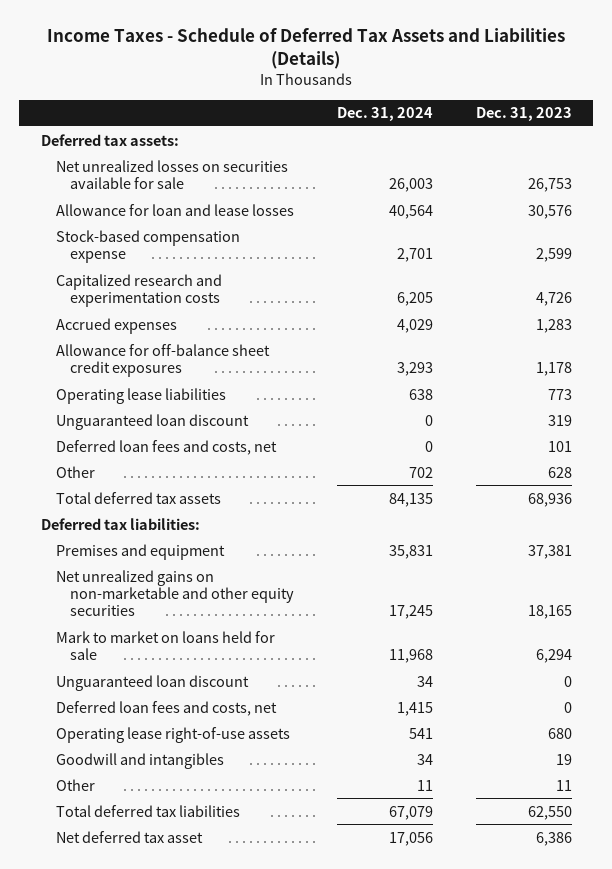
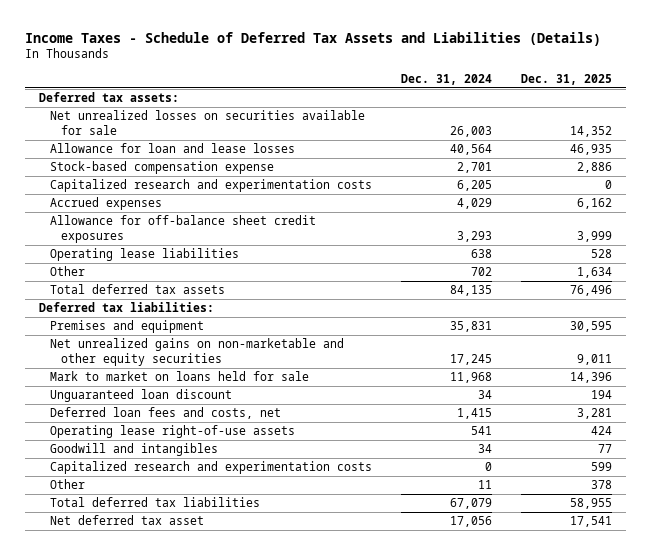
[475,107,572,122] Dec. 31, 2023 -> none
none -> [520,73,612,85] Dec. 31, 2025
[55,413,249,430] Unguaranteed loan discount -> none
[55,439,277,455] Deferred loan fees and costs, net -> none
none -> [50,461,373,475] Capitalized research and experimentation costs

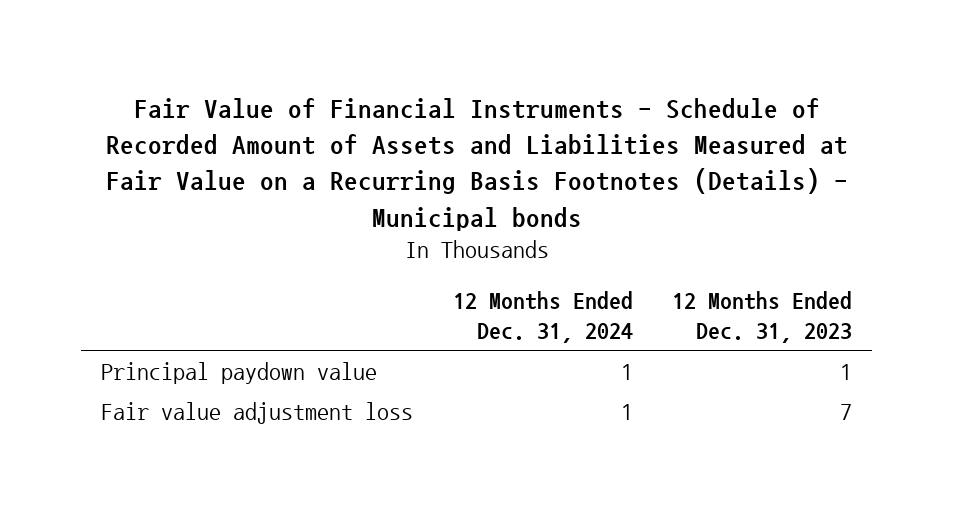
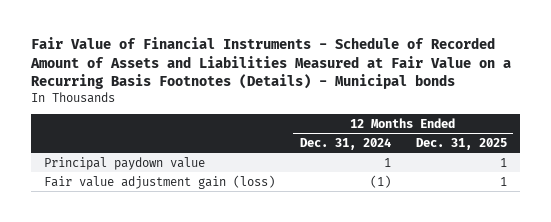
[672,290,853,343] 12 Months Ended Dec. 31, 2023 -> none
none -> [416,137,508,150] Dec. 31, 2025
[100,401,413,424] Fair value adjustment loss -> [43,174,275,189] Fair value adjustment gain (loss)
[620,403,633,420] 1 -> [369,174,391,188] (1)

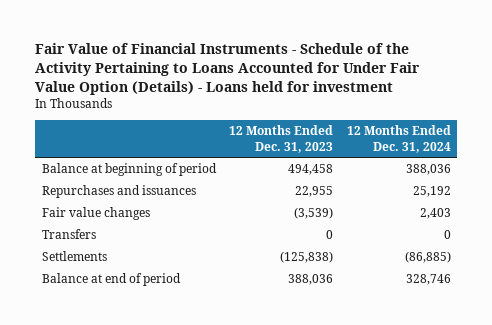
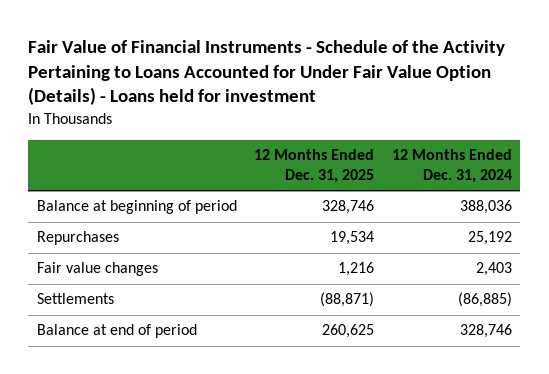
[229,125,334,153] 12 Months Ended Dec. 31, 2023 -> none
none -> [254,149,375,184] 12 Months Ended Dec. 31, 2025
[41,185,196,199] Repurchases and issuances -> [37,231,120,246] Repurchases
[41,229,96,240] Transfers -> none

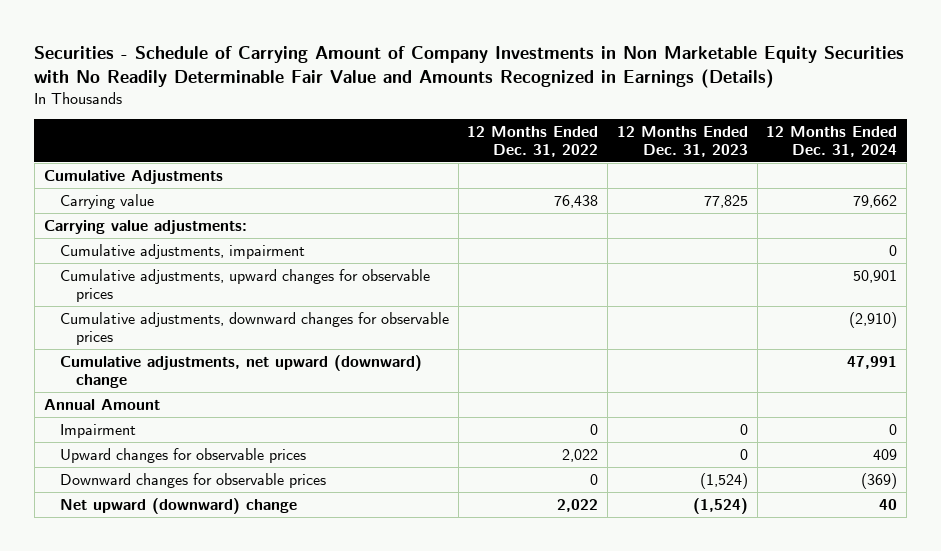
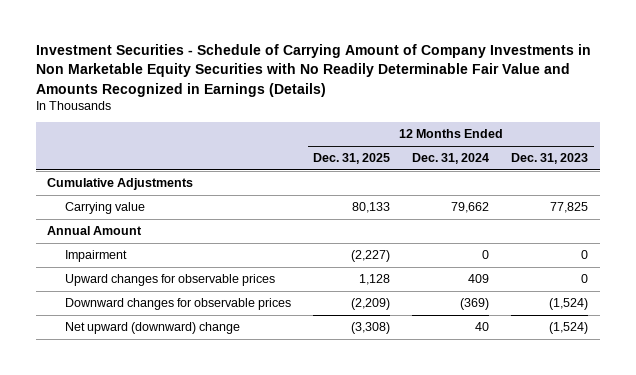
[34,45,905,88] Securities - Schedule of Carrying Amount of Company Investments in Non Marketable Equity Securities with No Readily Determinable Fair Value and Amounts Recognized in Earnings (Details) -> [36,44,592,97] Investment Securities - Schedule of Carrying Amount of Company Investments in Non Marketable Equity Securities with No Readily Determinable Fair Value and Amounts Recognized in Earnings (Details)
[467,125,599,157] 12 Months Ended Dec. 31, 2022 -> none
none -> [313,153,391,165] Dec. 31, 2025
[43,219,247,234] Carrying value adjustments: -> none
[59,243,305,259] Cumulative adjustments, impairment -> none
[59,268,430,302] Cumulative adjustments, upward changes for observable prices -> none
[59,311,449,345] Cumulative adjustments, downward changes for observable prices -> none
[59,354,422,388] Cumulative adjustments, net upward (downward) change -> none

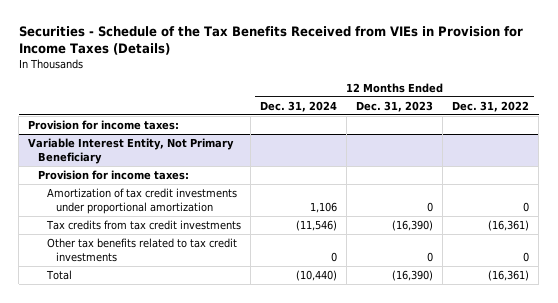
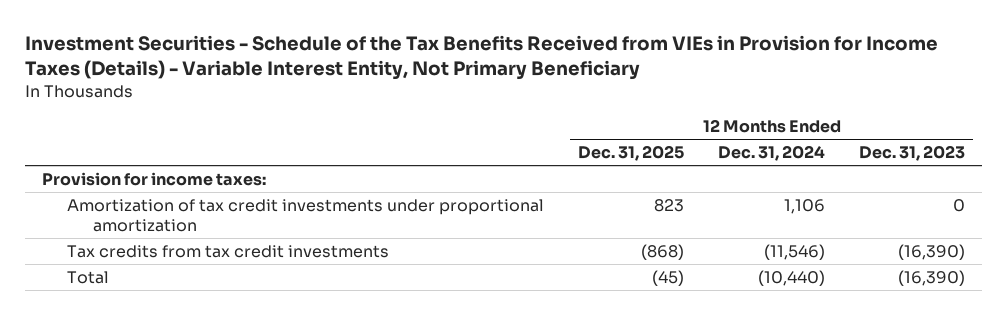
[18,25,523,56] Securities - Schedule of the Tax Benefits Received from VIEs in Provision for Income Taxes (Details) -> [25,35,939,81] Investment Securities - Schedule of the Tax Benefits Received from VIEs in Provision for Income Taxes (Details) - Variable Interest Entity, Not Primary Beneficiary
[452,100,530,112] Dec. 31, 2022 -> none
none -> [578,145,685,162] Dec. 31, 2025
[28,138,235,164] Variable Interest Entity, Not Primary Beneficiary -> none
[37,170,189,181] Provision for income taxes: -> none
[46,238,237,262] Other tax benefits related to tax credit investments -> none

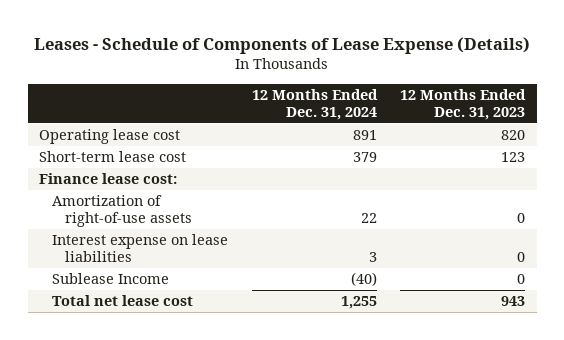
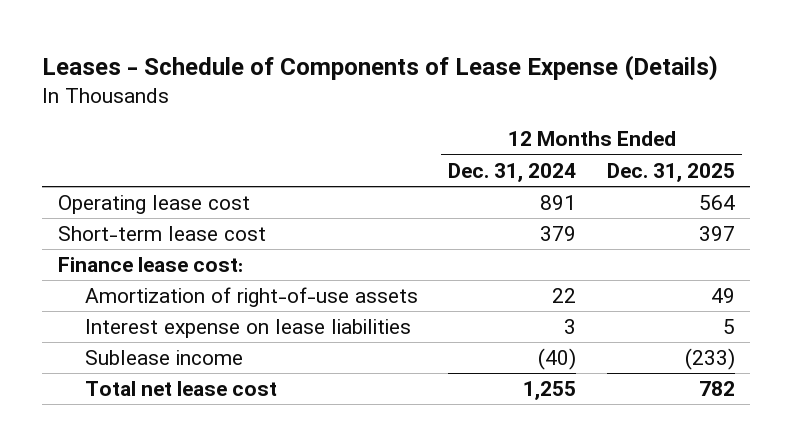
[399,89,526,121] 12 Months Ended Dec. 31, 2023 -> none
none -> [606,162,735,182] Dec. 31, 2025
[52,273,170,285] Sublease Income -> [84,350,243,366] Sublease income

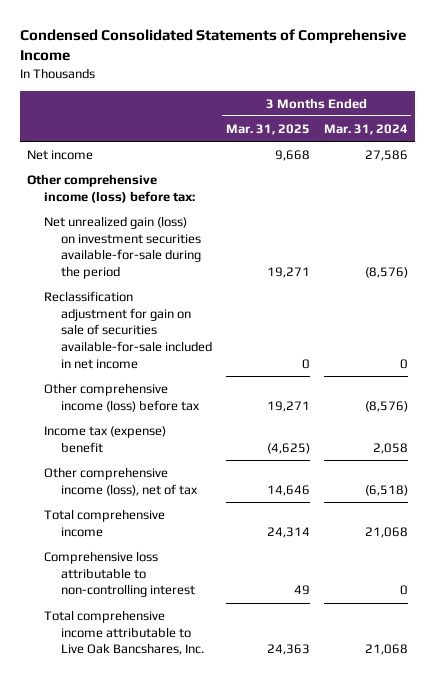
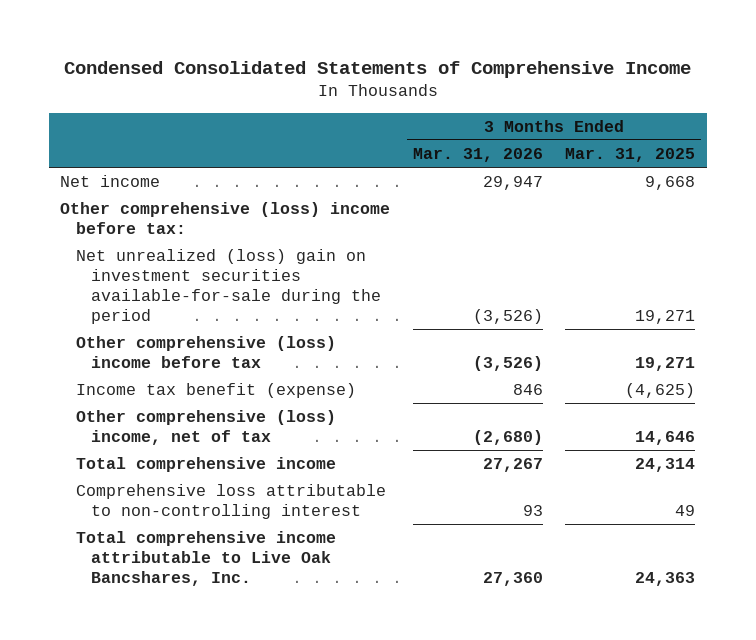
[323,123,408,135] Mar. 31, 2024 -> none
none -> [412,147,543,162] Mar. 31, 2026
[43,290,212,369] Reclassification adjustment for gain on sale of securities available-for-sale included in net income -> none
[26,173,195,203] Other comprehensive income (loss) before tax: -> [60,201,391,235] Other comprehensive (loss) income before tax:
[43,215,201,279] Net unrealized gain (loss) on investment securities available-for-sale during the period -> [75,248,382,325] Net unrealized (loss) gain on investment securities available-for-sale during the period
[43,382,200,412] Other comprehensive income (loss) before tax -> [75,335,336,369] Other comprehensive (loss) income before tax
[43,425,166,453] Income tax (expense) benefit -> [75,382,356,398] Income tax benefit (expense)
[43,466,198,496] Other comprehensive income (loss), net of tax -> [75,409,336,446] Other comprehensive (loss) income, net of tax

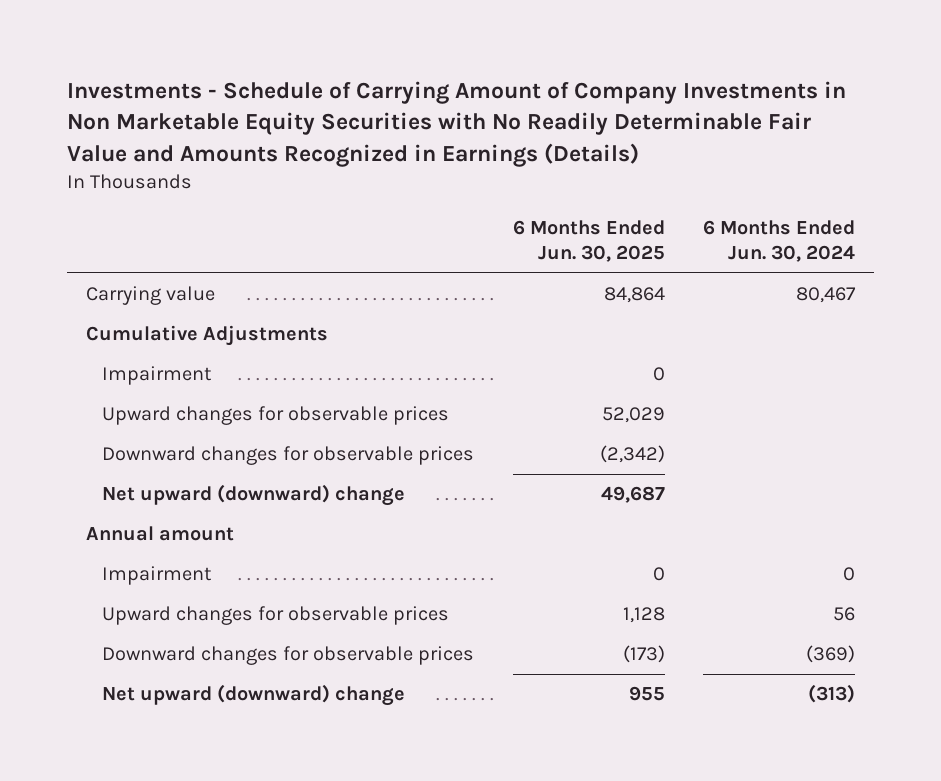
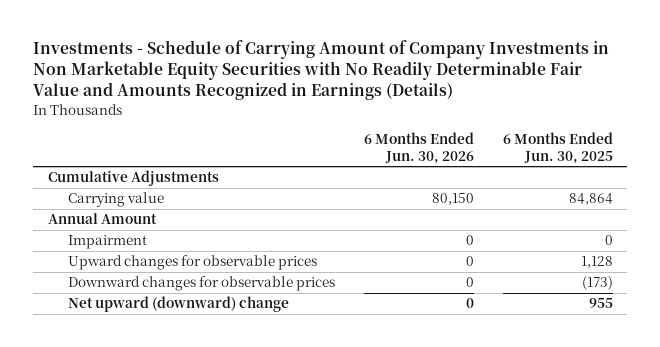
[703,220,856,263] 6 Months Ended Jun. 30, 2024 -> none
none -> [363,131,474,164] 6 Months Ended Jun. 30, 2026
[102,366,213,386] Impairment -> none
[102,406,450,426] Upward changes for observable prices -> none
[102,446,475,466] Downward changes for observable prices -> none
[102,484,406,507] Net upward (downward) change -> none
[86,286,216,306] Carrying value -> [67,192,164,208] Carrying value
[86,526,235,542] Annual amount -> [47,213,157,225] Annual Amount

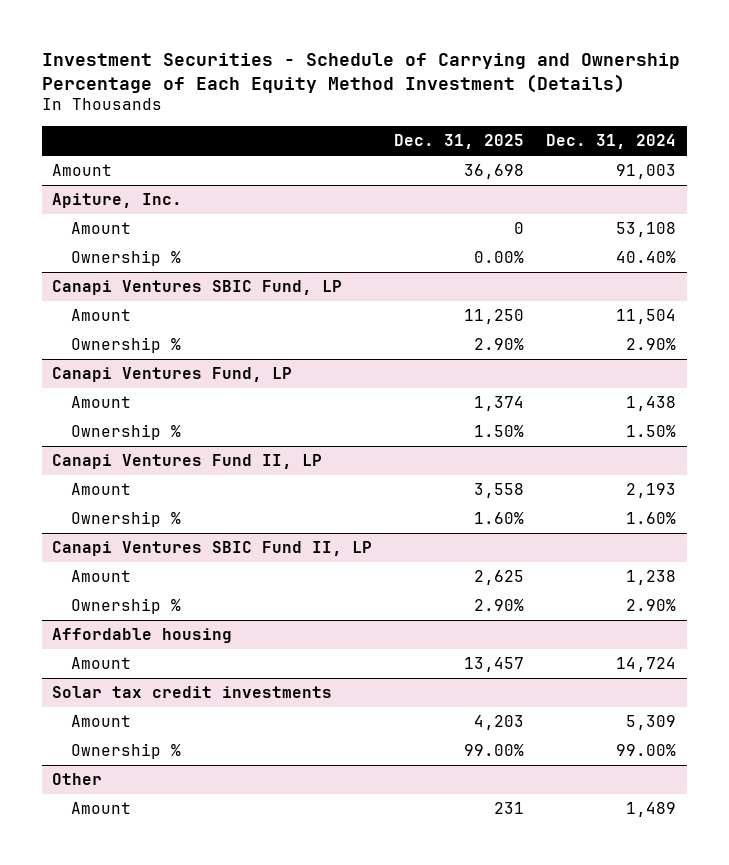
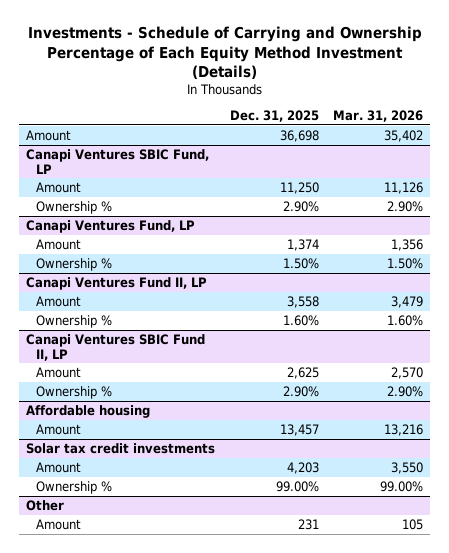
[41,52,680,93] Investment Securities - Schedule of Carrying and Ownership Percentage of Each Equity Method Investment (Details) -> [27,26,422,79] Investments - Schedule of Carrying and Ownership Percentage of Each Equity Method Investment (Details)
[546,134,677,150] Dec. 31, 2024 -> none
none -> [333,109,424,122] Mar. 31, 2026
[52,193,183,209] Apiture, Inc. -> none
[71,222,132,235] Amount -> none
[71,250,182,267] Ownership % -> none

